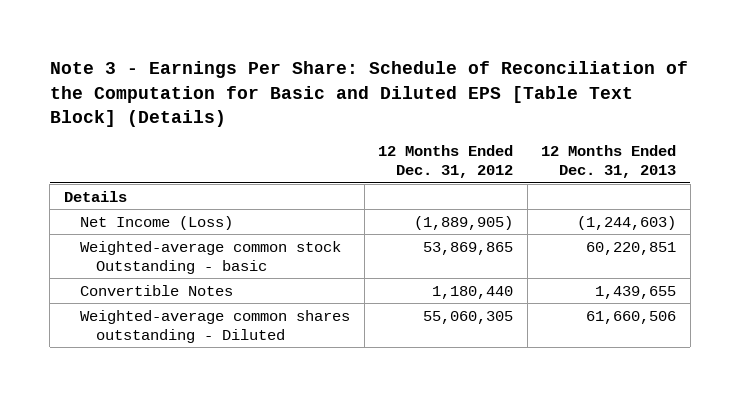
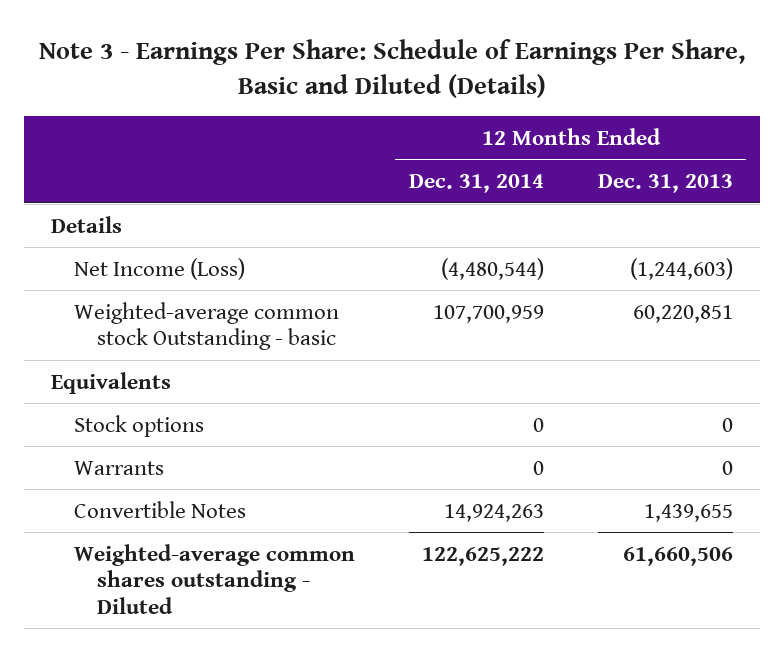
[49,61,688,127] Note 3 - Earnings Per Share: Schedule of Reconciliation of the Computation for Basic and Diluted EPS [Table Text Block] (Details) -> [38,38,745,98] Note 3 - Earnings Per Share: Schedule of Earnings Per Share, Basic and Diluted (Details)
[378,145,514,179] 12 Months Ended Dec. 31, 2012 -> none
none -> [408,174,544,194] Dec. 31, 2014
none -> [50,371,171,394] Equivalents
none -> [73,414,204,437] Stock options
none -> [73,460,164,475] Warrants

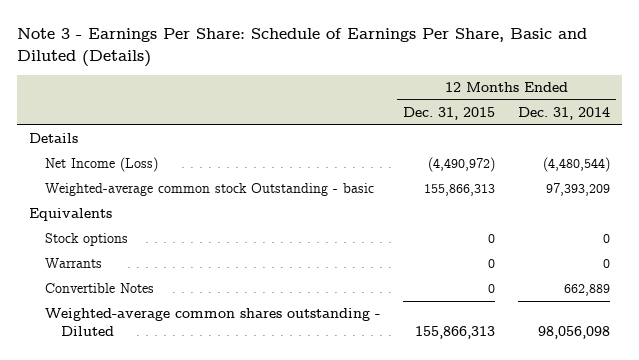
[597,174,733,194] Dec. 31, 2013 -> none
none -> [403,107,496,121] Dec. 31, 2015
[432,304,544,323] 107,700,959 -> [546,183,611,197] 97,393,209
[443,503,544,522] 14,924,263 -> [564,284,611,297] 662,889
[421,546,544,566] 122,625,222 -> [538,325,611,339] 98,056,098

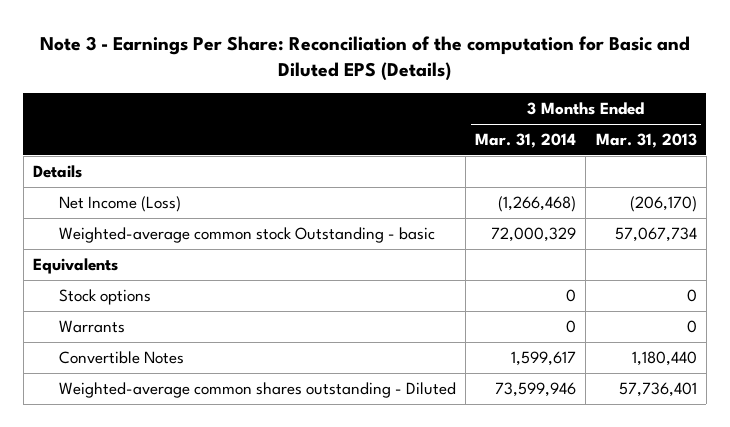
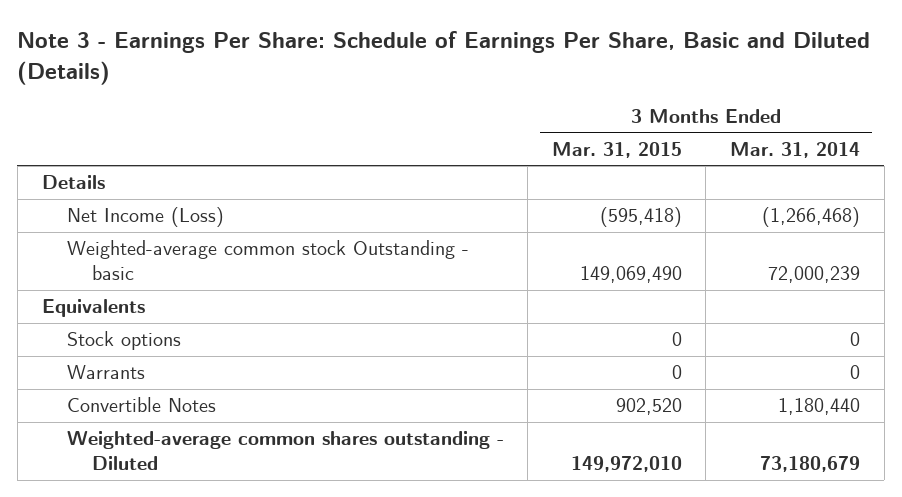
[39,35,690,82] Note 3 - Earnings Per Share: Reconciliation of the computation for Basic and Diluted EPS (Details) -> [17,31,871,86] Note 3 - Earnings Per Share: Schedule of Earnings Per Share, Basic and Diluted (Details)
[595,133,697,149] Mar. 31, 2013 -> none
none -> [551,141,682,158] Mar. 31, 2015
[491,227,577,243] 72,000,329 -> [768,266,861,284] 72,000,239
[511,351,577,367] 1,599,617 -> [778,398,861,416] 1,180,440
[495,382,577,398] 73,599,946 -> [760,456,861,473] 73,180,679

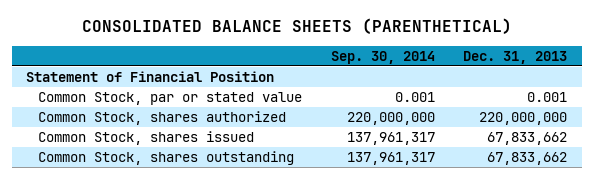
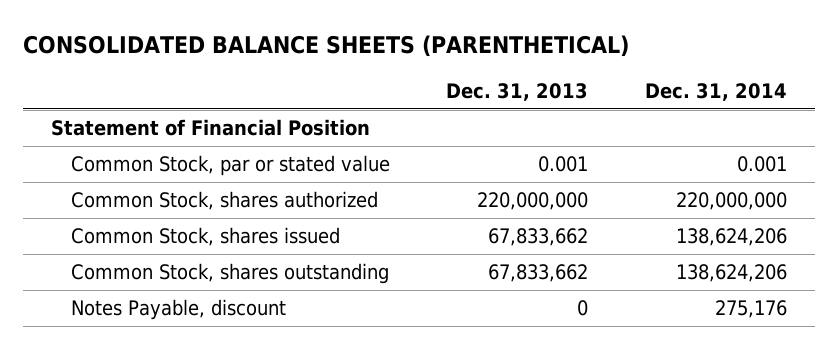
[330,50,435,64] Sep. 30, 2014 -> none
none -> [644,82,787,101] Dec. 31, 2014
none -> [70,299,286,321] Notes Payable, discount

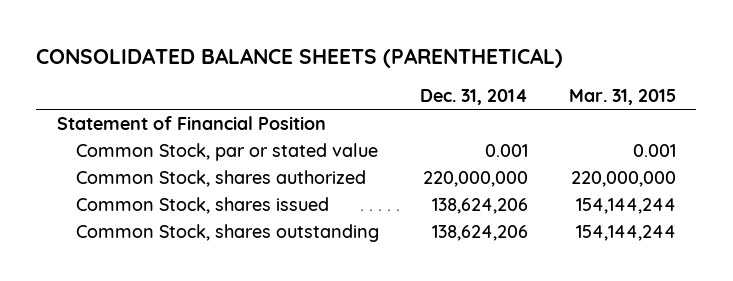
[446,82,589,101] Dec. 31, 2013 -> none
none -> [568,89,676,106] Mar. 31, 2015
[70,299,286,321] Notes Payable, discount -> none

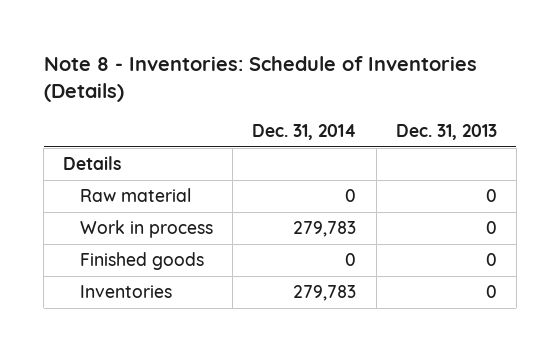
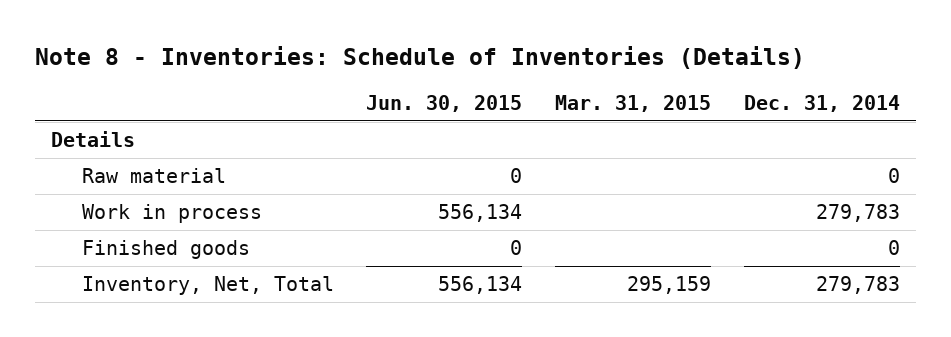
[395,124,497,141] Dec. 31, 2013 -> none
none -> [366,94,523,112] Jun. 30, 2015
none -> [555,94,712,112] Mar. 31, 2015
[79,284,172,298] Inventories -> [81,276,334,296] Inventory, Net, Total

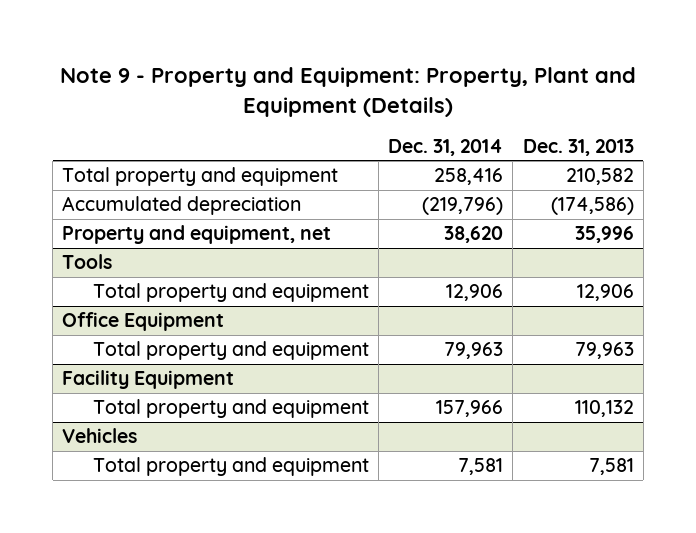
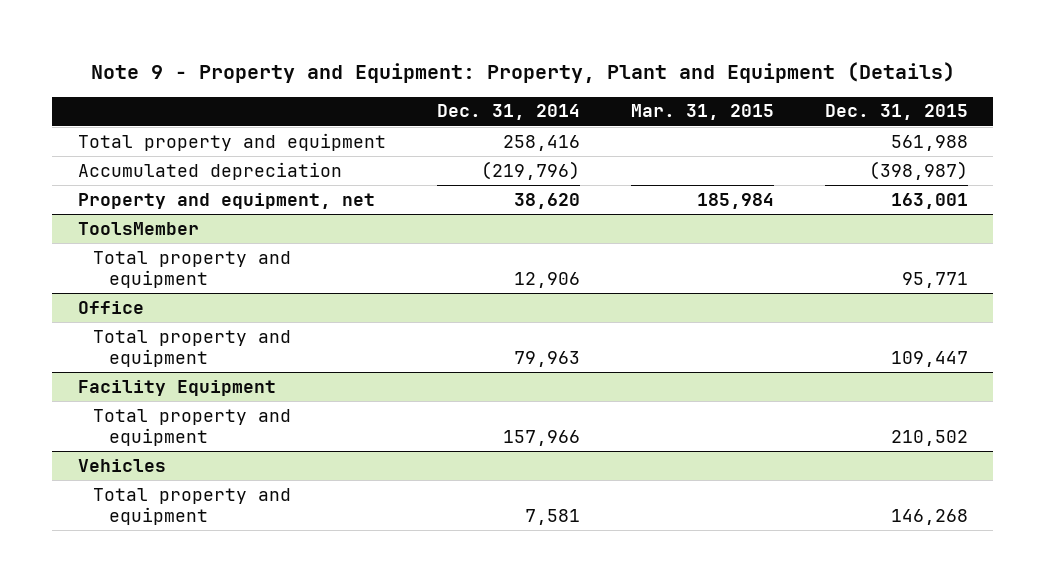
[522,138,634,156] Dec. 31, 2013 -> none
none -> [630,104,774,121] Mar. 31, 2015
none -> [824,104,968,121] Dec. 31, 2015
[62,254,113,270] Tools -> [77,221,199,235] ToolsMember
[62,312,225,332] Office Equipment -> [77,300,144,314] Office

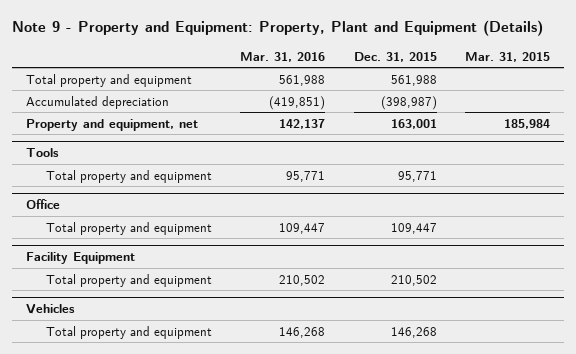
[436,104,580,121] Dec. 31, 2014 -> none
none -> [240,51,326,62] Mar. 31, 2016
[77,221,199,235] ToolsMember -> [26,148,60,158] Tools

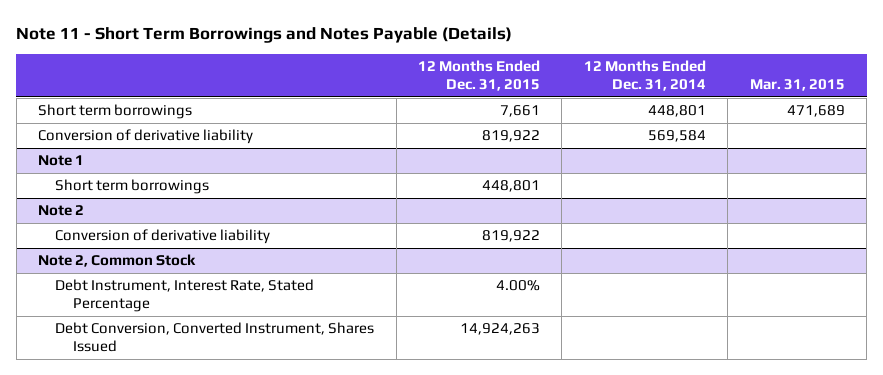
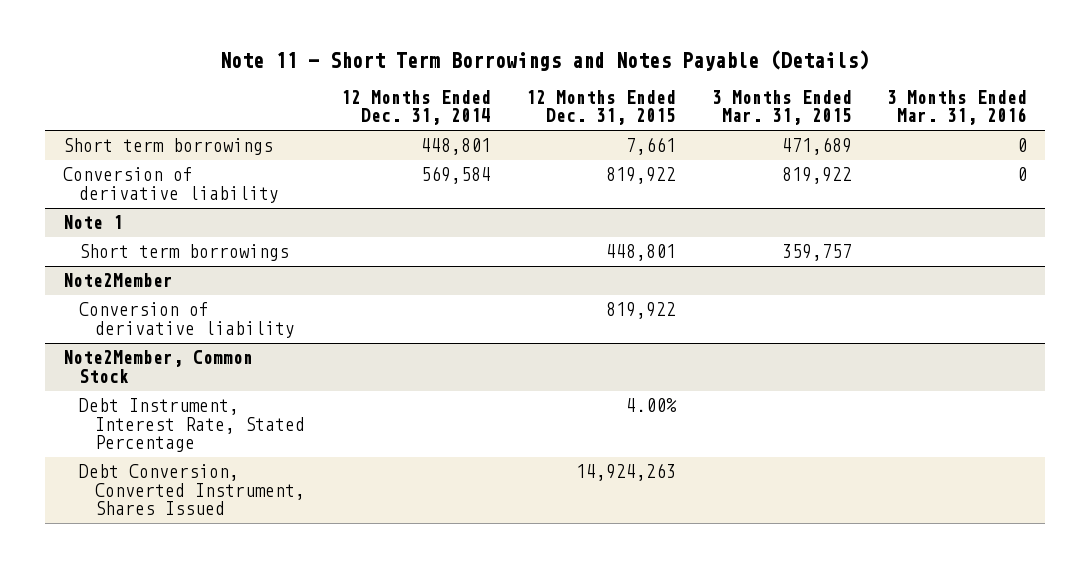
[749,78,845,91] Mar. 31, 2015 -> none
none -> [711,89,852,126] 3 Months Ended Mar. 31, 2015
none -> [887,89,1028,126] 3 Months Ended Mar. 31, 2016
[37,205,84,217] Note 2 -> [62,273,173,288] Note2Member
[37,254,196,268] Note 2, Common Stock -> none
none -> [62,350,253,383] Note2Member, Common Stock

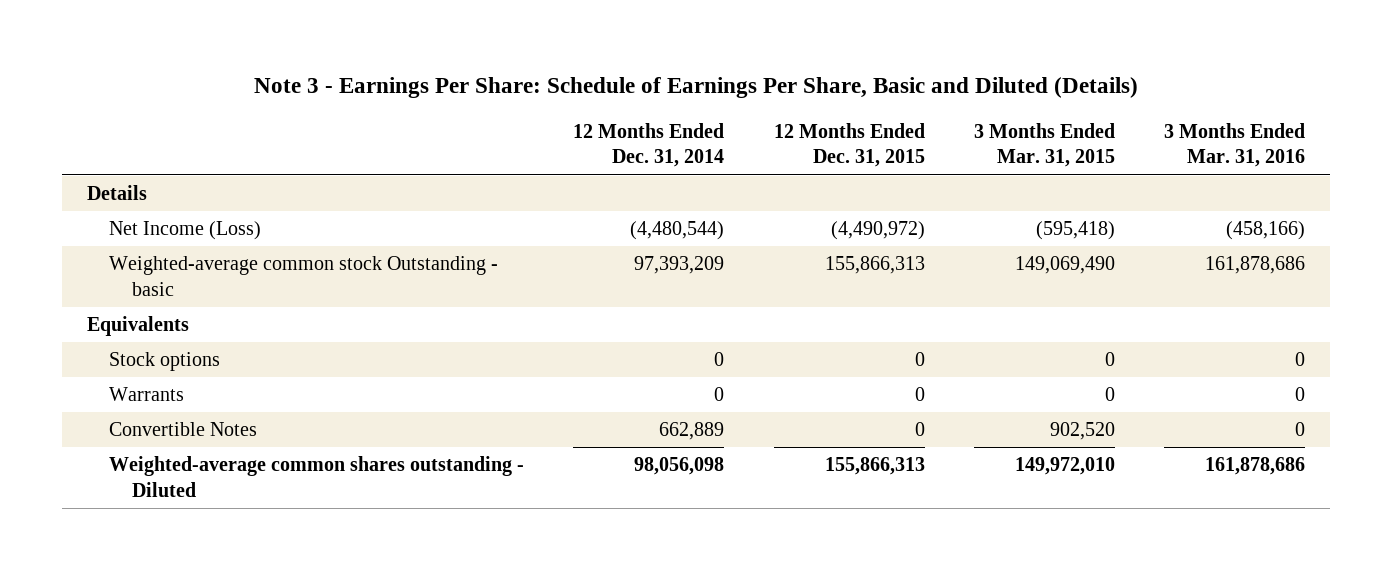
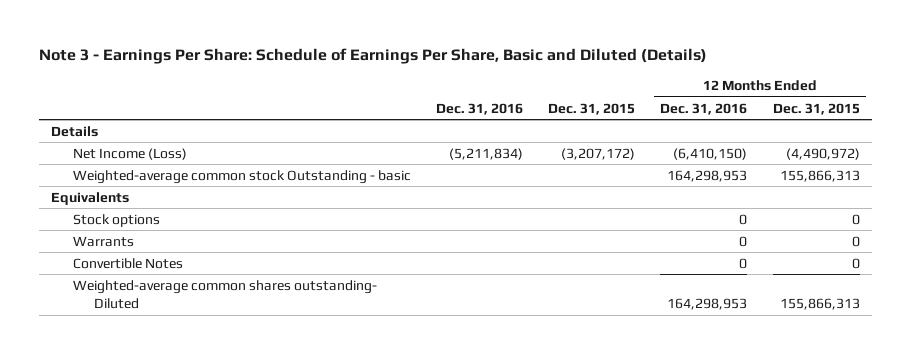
[573,122,725,168] 12 Months Ended Dec. 31, 2014 -> none
[973,122,1115,168] 3 Months Ended Mar. 31, 2015 -> none
[1164,122,1306,168] 3 Months Ended Mar. 31, 2016 -> none
none -> [435,102,523,115] Dec. 31, 2016
none -> [548,102,636,115] Dec. 31, 2015
none -> [660,102,748,115] Dec. 31, 2016
[109,456,525,498] Weighted-average common shares outstanding - Diluted -> [72,279,377,309] Weighted-average common shares outstanding- Diluted

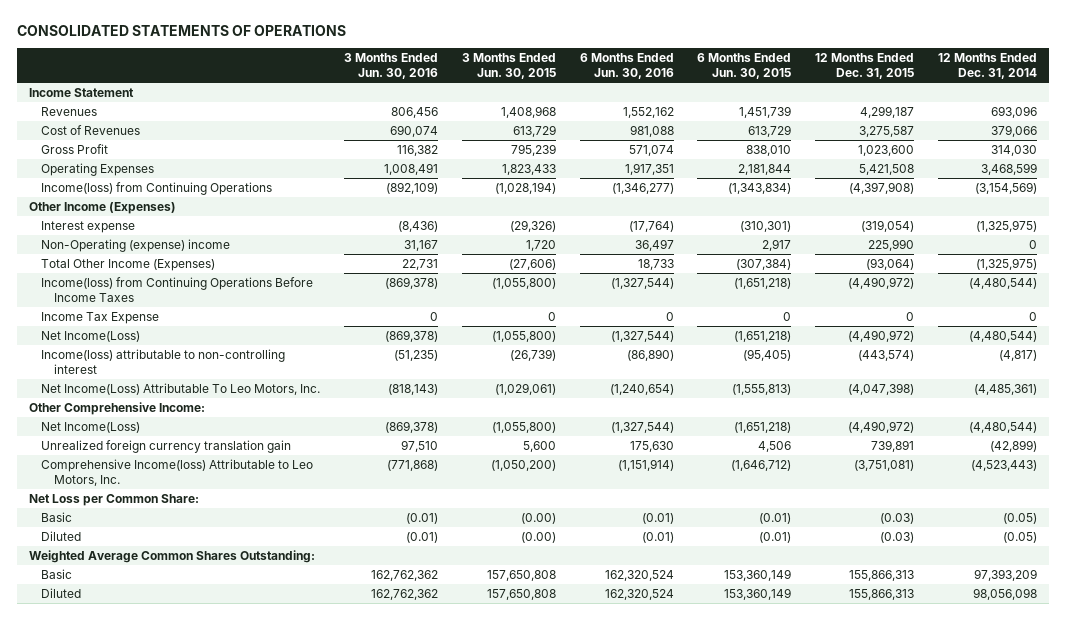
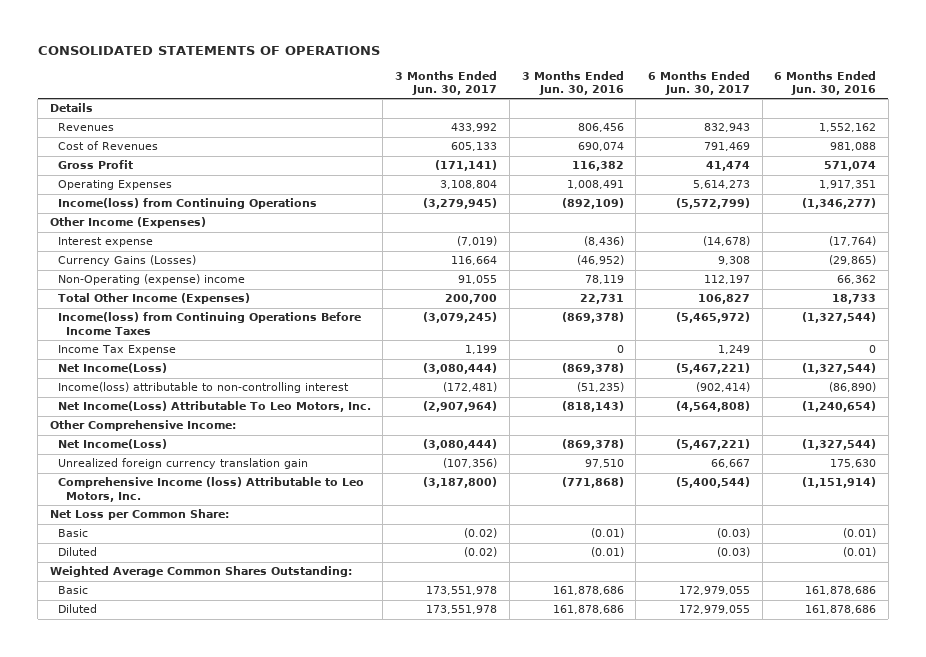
[461,52,556,79] 3 Months Ended Jun. 30, 2015 -> none
[697,52,792,79] 6 Months Ended Jun. 30, 2015 -> none
[815,52,915,79] 12 Months Ended Dec. 31, 2015 -> none
[937,52,1037,79] 12 Months Ended Dec. 31, 2014 -> none
none -> [395,70,498,96] 3 Months Ended Jun. 30, 2017
none -> [647,70,750,96] 6 Months Ended Jun. 30, 2017
[28,87,134,97] Income Statement -> none
none -> [49,103,93,113] Details
none -> [57,255,196,267] Currency Gains (Losses)
[404,239,439,251] 31,167 -> [584,275,624,285] 78,119
[634,238,674,251] 36,497 -> [837,275,877,285] 66,362
[41,458,314,487] Comprehensive Income(loss) Attributable to Leo Motors, Inc. -> [57,477,364,502] Comprehensive Income (loss) Attributable to Leo Motors, Inc.
[371,569,439,581] 162,762,362 -> [552,586,624,596] 161,878,686
[604,569,674,581] 162,320,524 -> [805,586,877,596] 161,878,686
[371,588,439,600] 162,762,362 -> [552,605,624,615] 161,878,686
[604,588,674,600] 162,320,524 -> [805,605,877,615] 161,878,686

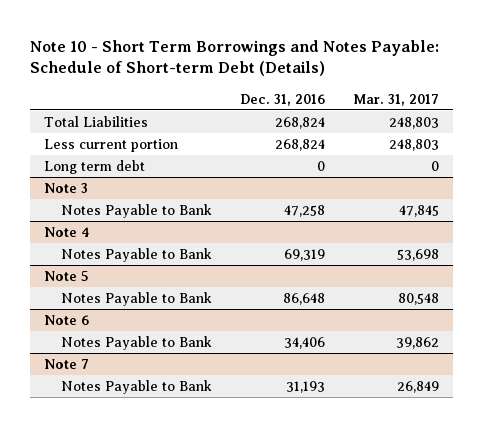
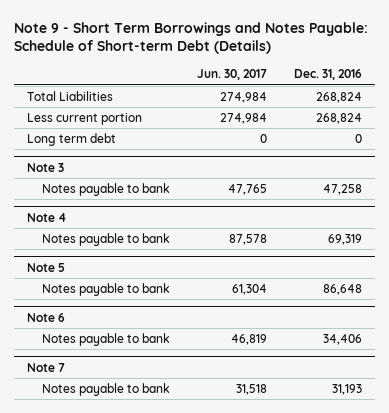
[30,39,440,77] Note 10 - Short Term Borrowings and Notes Payable: Schedule of Short-term Debt (Details) -> [13,21,368,55] Note 9 - Short Term Borrowings and Notes Payable: Schedule of Short-term Debt (Details)
[352,93,439,106] Mar. 31, 2017 -> none
none -> [197,69,268,81] Jun. 30, 2017
[60,204,212,219] Notes Payable to Bank -> [42,182,171,196] Notes payable to bank
[60,248,212,263] Notes Payable to Bank -> [42,232,171,246] Notes payable to bank
[60,292,212,307] Notes Payable to Bank -> [42,282,171,296] Notes payable to bank
[60,336,212,351] Notes Payable to Bank -> [42,332,171,346] Notes payable to bank
[60,380,212,395] Notes Payable to Bank -> [42,382,171,396] Notes payable to bank

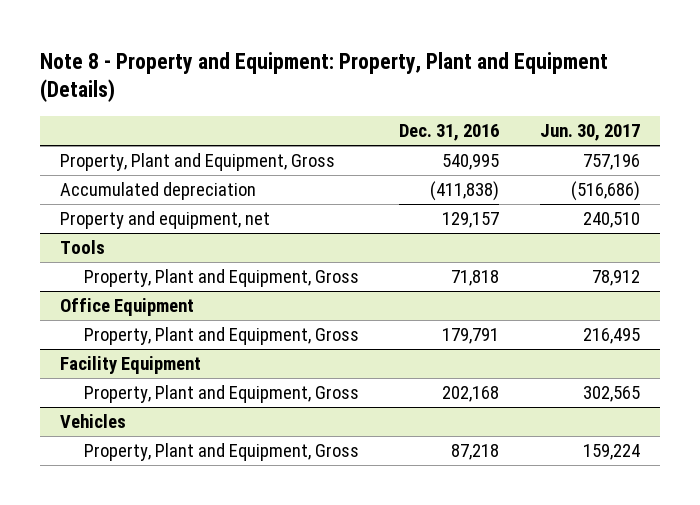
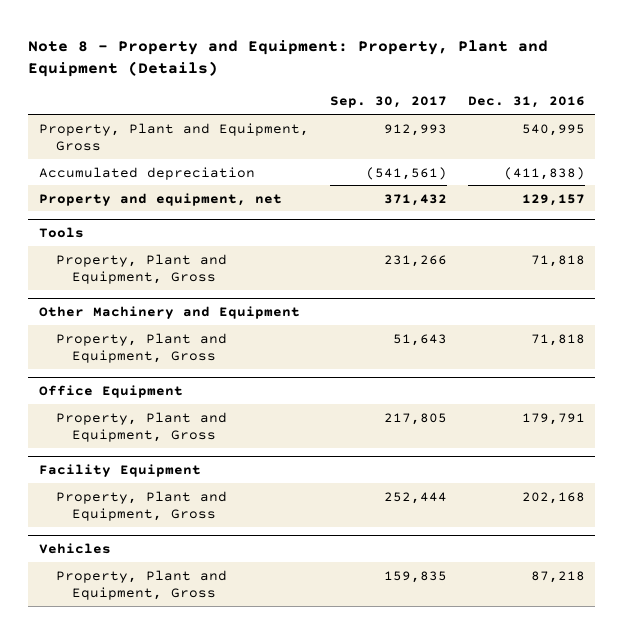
[539,124,640,142] Jun. 30, 2017 -> none
none -> [329,96,447,109] Sep. 30, 2017
none -> [38,306,300,320] Other Machinery and Equipment
none -> [55,332,227,364] Property, Plant and Equipment, Gross

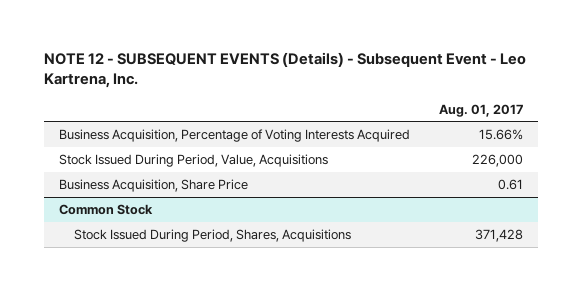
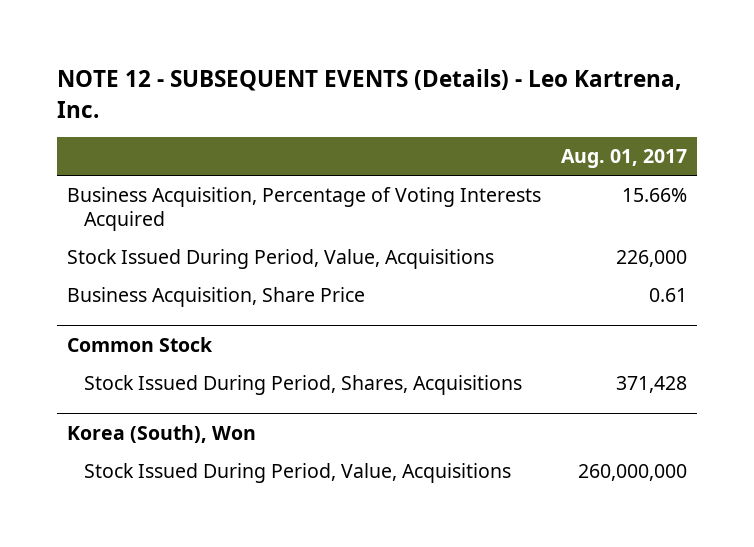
[44,52,527,88] NOTE 12 - SUBSEQUENT EVENTS (Details) - Subsequent Event - Leo Kartrena, Inc. -> [56,69,681,118] NOTE 12 - SUBSEQUENT EVENTS (Details) - Leo Kartrena, Inc.
none -> [66,424,256,443] Korea (South), Won
none -> [83,463,511,484] Stock Issued During Period, Value, Acquisitions

